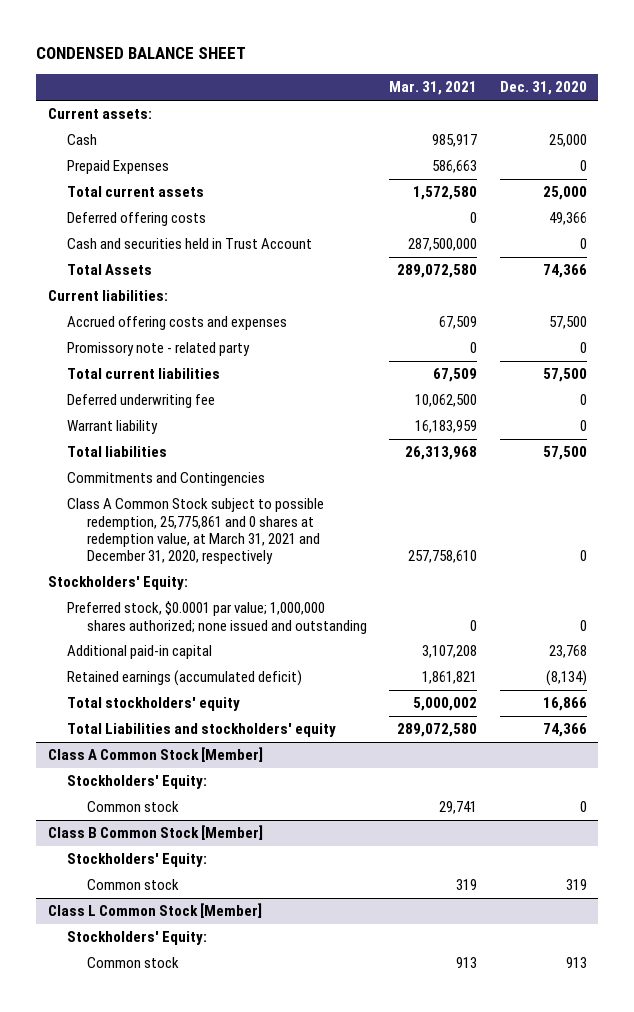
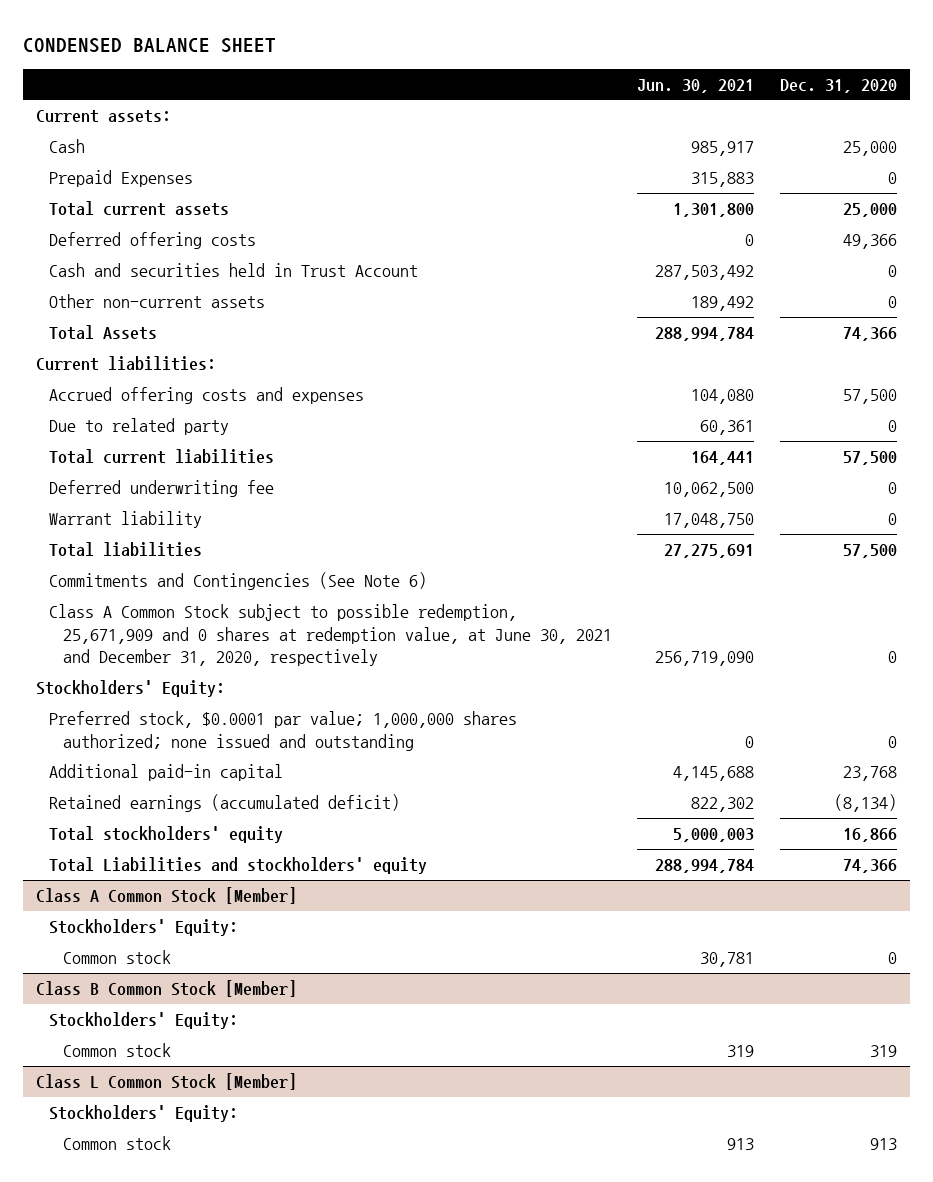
[389,81,478,96] Mar. 31, 2021 -> none
none -> [637,78,755,93] Jun. 30, 2021
none -> [49,293,266,308] Other non-current assets
[67,342,251,357] Promissory note - related party -> none
none -> [49,417,230,435] Due to related party
[67,472,266,487] Commitments and Contingencies -> [49,571,428,590] Commitments and Contingencies (See Note 6)
[67,498,325,565] Class A Common Stock subject to possible redemption, 25,775,861 and 0 shares at redemption value, at March 31, 2021 and December 31, 2020, respectively -> [49,603,612,667] Class A Common Stock subject to possible redemption, 25,671,909 and 0 shares at redemption value, at June 30, 2021 and December 31, 2020, respectively

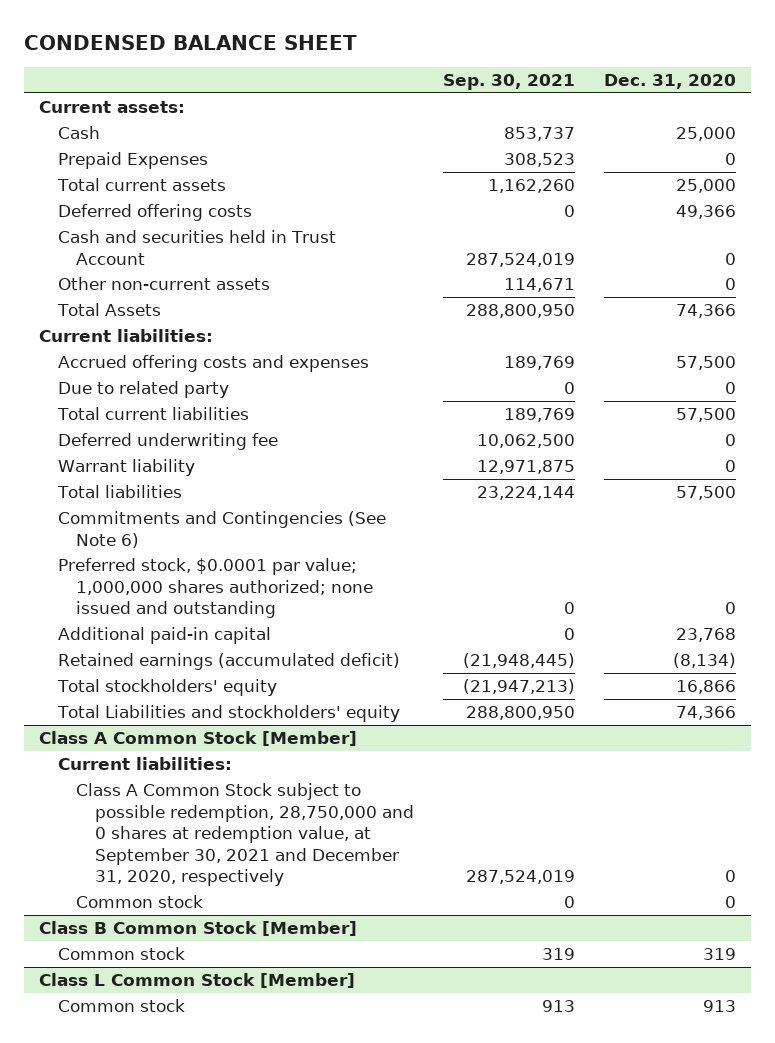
[637,78,755,93] Jun. 30, 2021 -> none
none -> [443,74,576,91] Sep. 30, 2021
[49,603,612,667] Class A Common Stock subject to possible redemption, 25,671,909 and 0 shares at redemption value, at June 30, 2021 and December 31, 2020, respectively -> none
[35,679,225,697] Stockholders' Equity: -> none
[49,918,239,936] Stockholders' Equity: -> none
none -> [57,757,232,771] Current liabilities:
none -> [76,783,415,887] Class A Common Stock subject to possible redemption, 28,750,000 and 0 shares at redemption value, at September 30, 2021 and December 31, 2020, respectively
[49,1011,239,1029] Stockholders' Equity: -> none
[49,1104,239,1122] Stockholders' Equity: -> none

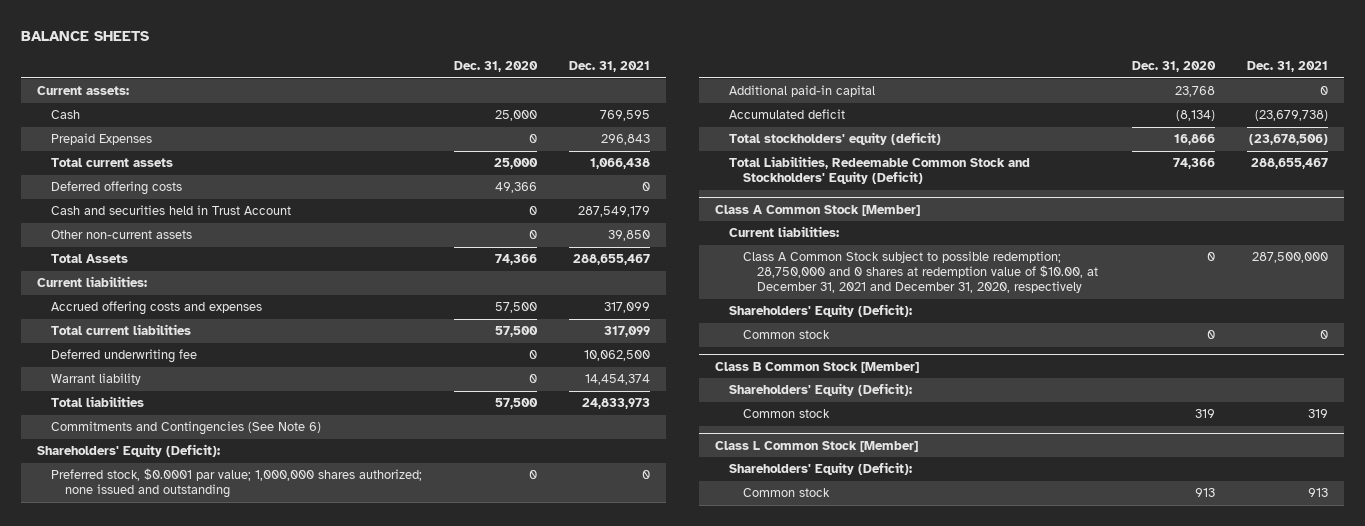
[24,35,358,51] CONDENSED BALANCE SHEET -> [21,31,150,42] BALANCE SHEETS
[443,74,576,91] Sep. 30, 2021 -> none
none -> [569,61,651,73] Dec. 31, 2021
[57,381,229,399] Due to related party -> none
none -> [37,444,221,458] Shareholders' Equity (Deficit):
[57,653,400,671] Retained earnings (accumulated deficit) -> [728,109,845,120] Accumulated deficit
[56,679,277,697] Total stockholders' equity -> [728,132,941,146] Total stockholders' equity (deficit)
[56,705,400,723] Total Liabilities and stockholders' equity -> [728,156,1030,185] Total Liabilities, Redeemable Common Stock and Stockholders' Equity (Deficit)
[76,783,415,887] Class A Common Stock subject to possible redemption, 28,750,000 and 0 shares at redemption value, at September 30, 2021 and December 31, 2020, respectively -> [742,251,1098,294] Class A Common Stock subject to possible redemption; 28,750,000 and 0 shares at redemption value of $10.00, at December 31, 2021 and December 31, 2020, respectively
none -> [728,304,912,318] Shareholders' Equity (Deficit):
none -> [728,383,912,397] Shareholders' Equity (Deficit):
none -> [728,462,912,476] Shareholders' Equity (Deficit):

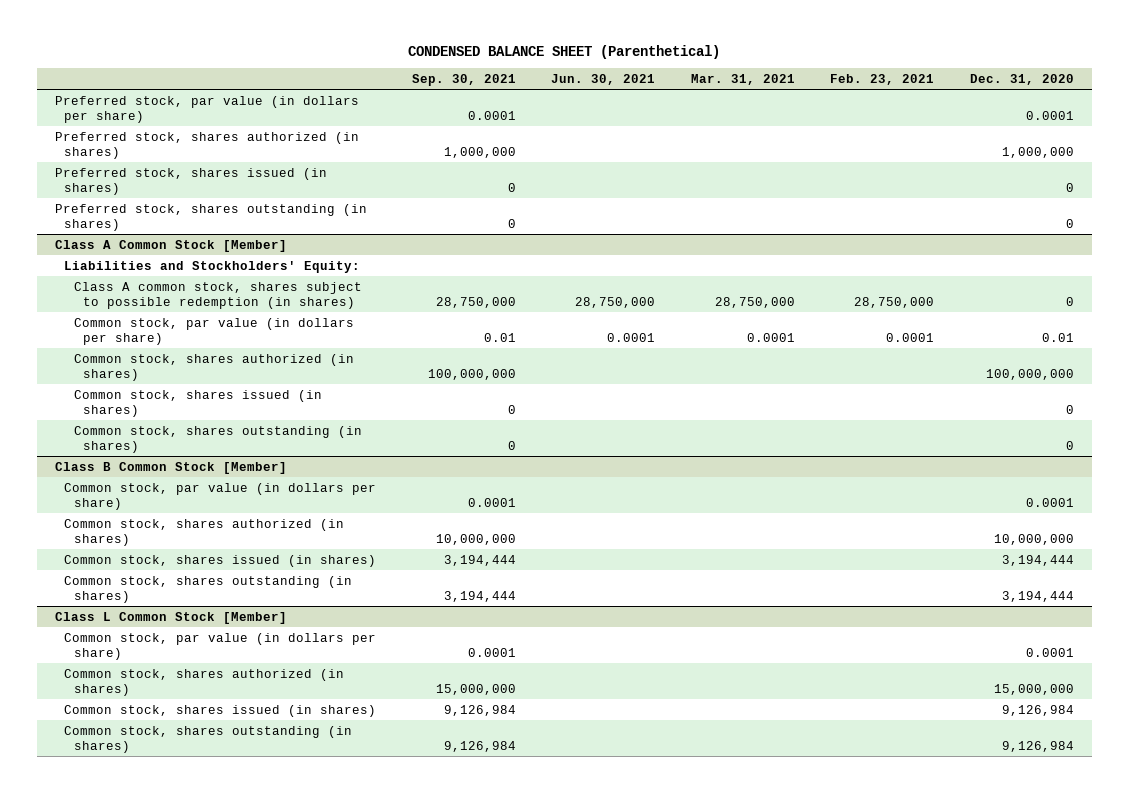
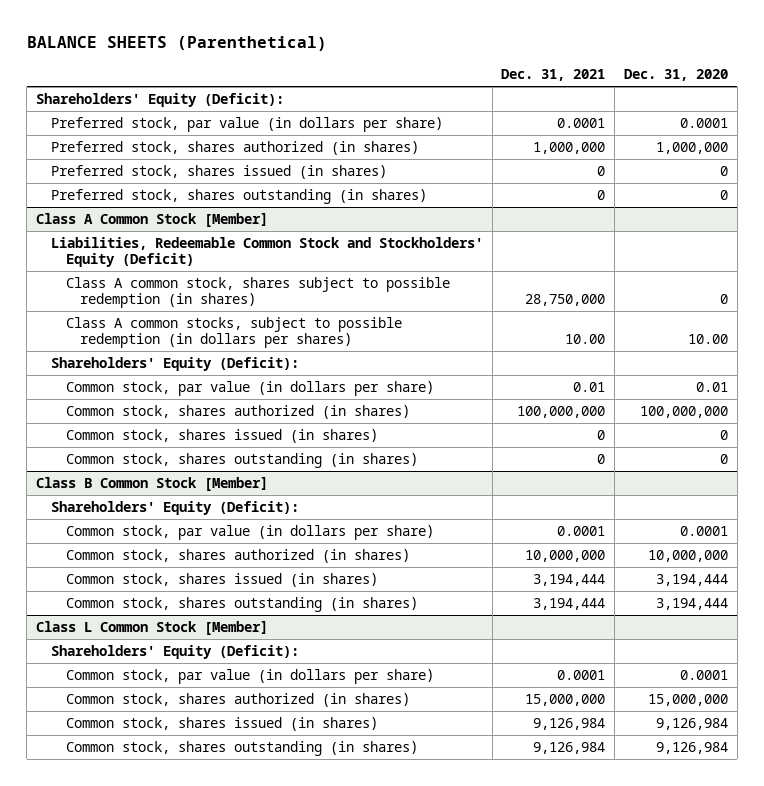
[408,44,721,59] CONDENSED BALANCE SHEET (Parenthetical) -> [26,36,327,52] BALANCE SHEETS (Parenthetical)
[411,73,516,86] Sep. 30, 2021 -> none
[551,73,656,85] Jun. 30, 2021 -> none
[690,73,795,85] Mar. 31, 2021 -> none
[830,73,935,85] Feb. 23, 2021 -> none
none -> [501,69,606,82] Dec. 31, 2021
none -> [36,92,285,107] Shareholders' Equity (Deficit):
[64,260,361,273] Liabilities and Stockholders' Equity: -> [50,236,483,268] Liabilities, Redeemable Common Stock and Stockholders' Equity (Deficit)
none -> [65,316,402,349] Class A common stocks, subject to possible redemption (in dollars per shares)
none -> [50,356,299,371] Shareholders' Equity (Deficit):
none -> [50,500,299,515] Shareholders' Equity (Deficit):
none -> [50,644,299,659] Shareholders' Equity (Deficit):

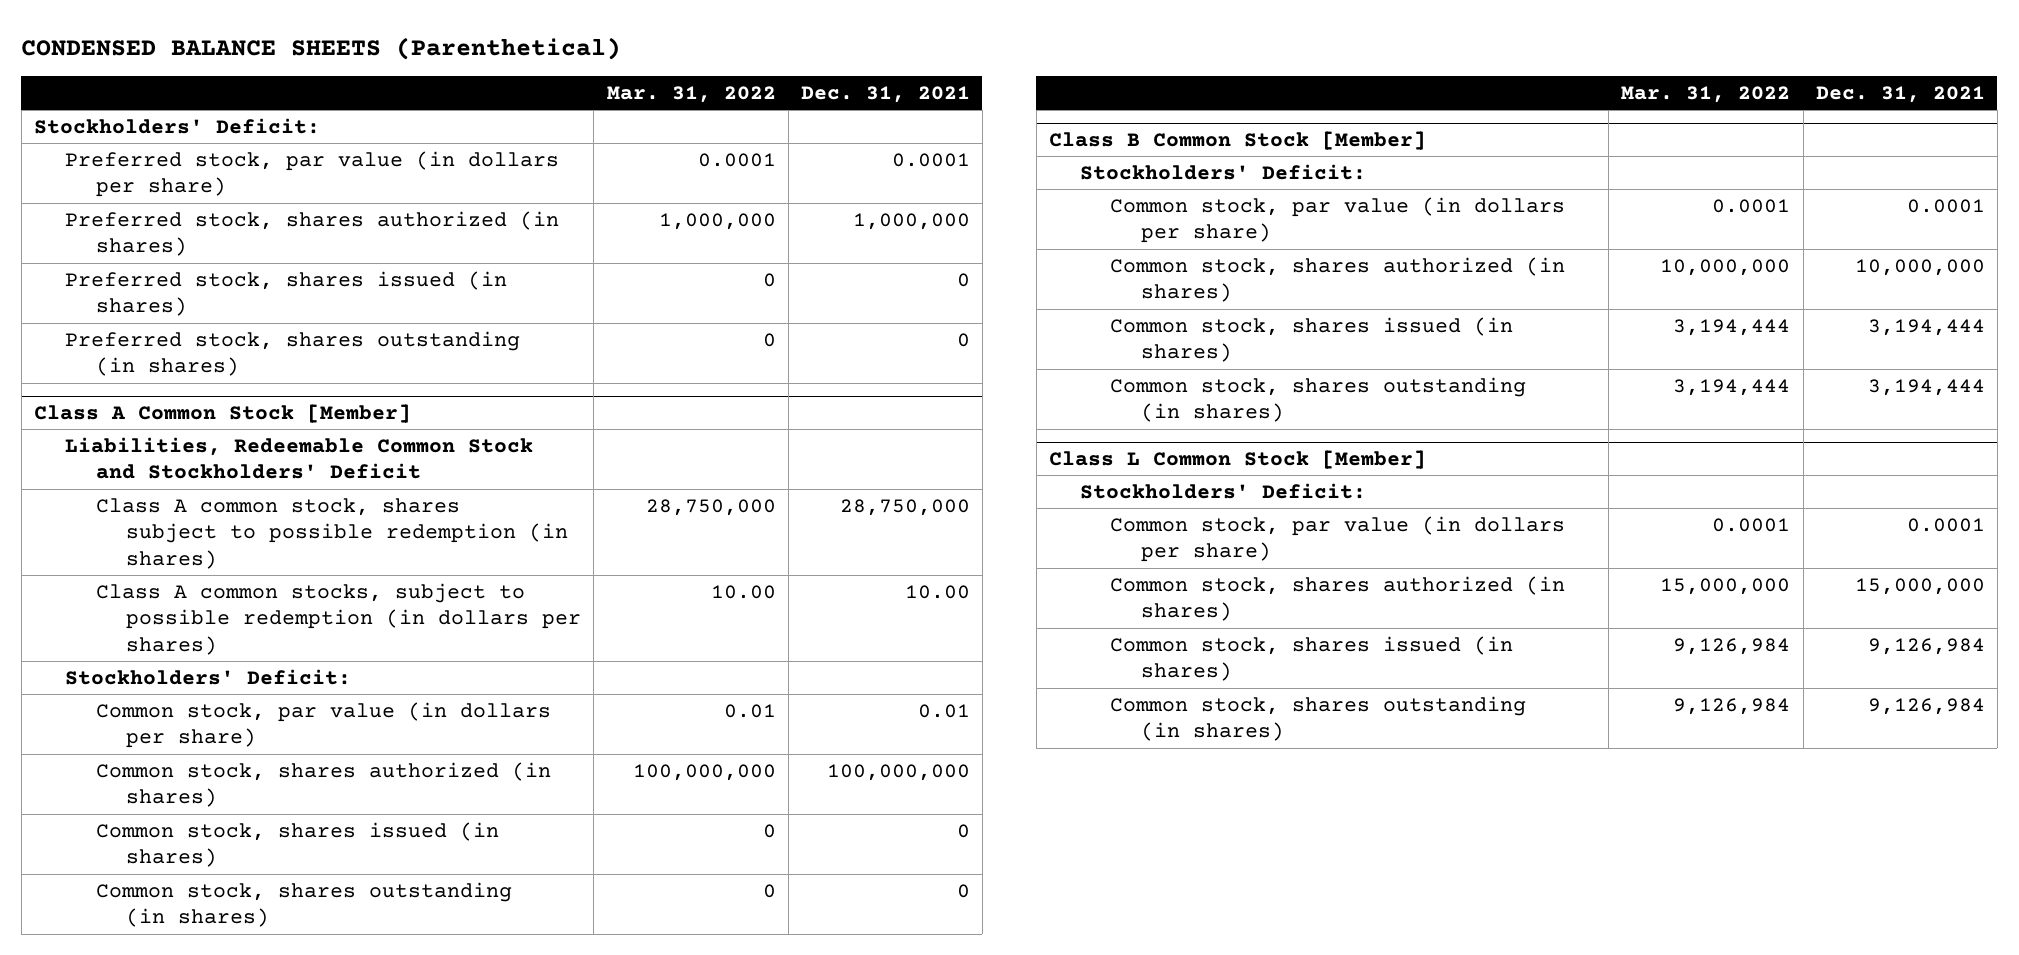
[26,36,327,52] BALANCE SHEETS (Parenthetical) -> [21,36,622,60] CONDENSED BALANCE SHEETS (Parenthetical)
[623,69,728,82] Dec. 31, 2020 -> none
none -> [606,86,776,104] Mar. 31, 2022
[36,92,285,107] Shareholders' Equity (Deficit): -> [33,117,320,134] Stockholders' Deficit:
[50,236,483,268] Liabilities, Redeemable Common Stock and Stockholders' Equity (Deficit) -> [64,436,533,480] Liabilities, Redeemable Common Stock and Stockholders' Deficit
[50,356,299,371] Shareholders' Equity (Deficit): -> [64,668,351,685] Stockholders' Deficit:
[50,500,299,515] Shareholders' Equity (Deficit): -> [1079,163,1366,180] Stockholders' Deficit:
[50,644,299,659] Shareholders' Equity (Deficit): -> [1079,482,1366,499] Stockholders' Deficit:

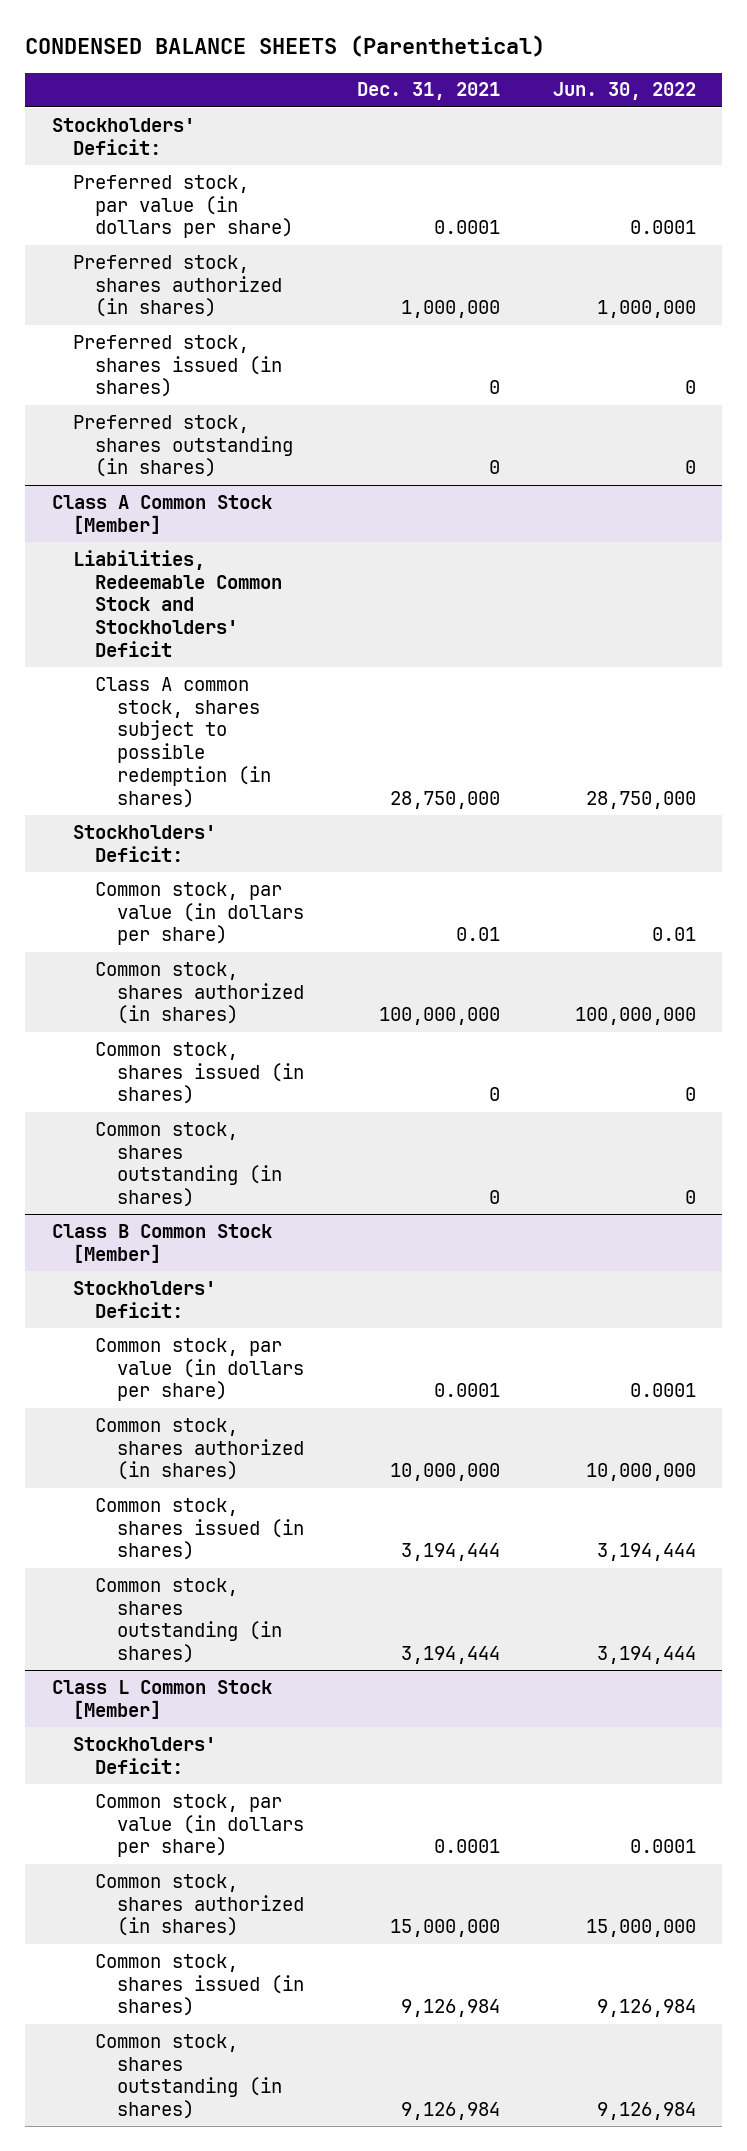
[606,86,776,104] Mar. 31, 2022 -> none
none -> [552,82,696,101] Jun. 30, 2022
[95,582,582,655] Class A common stocks, subject to possible redemption (in dollars per shares) -> none

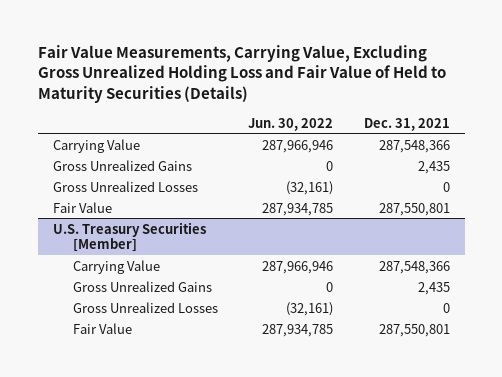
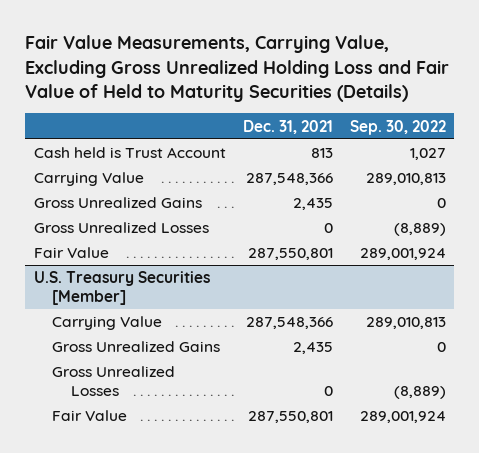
[248,117,334,131] Jun. 30, 2022 -> none
none -> [349,119,446,135] Sep. 30, 2022
none -> [33,147,226,159] Cash held is Trust Account

